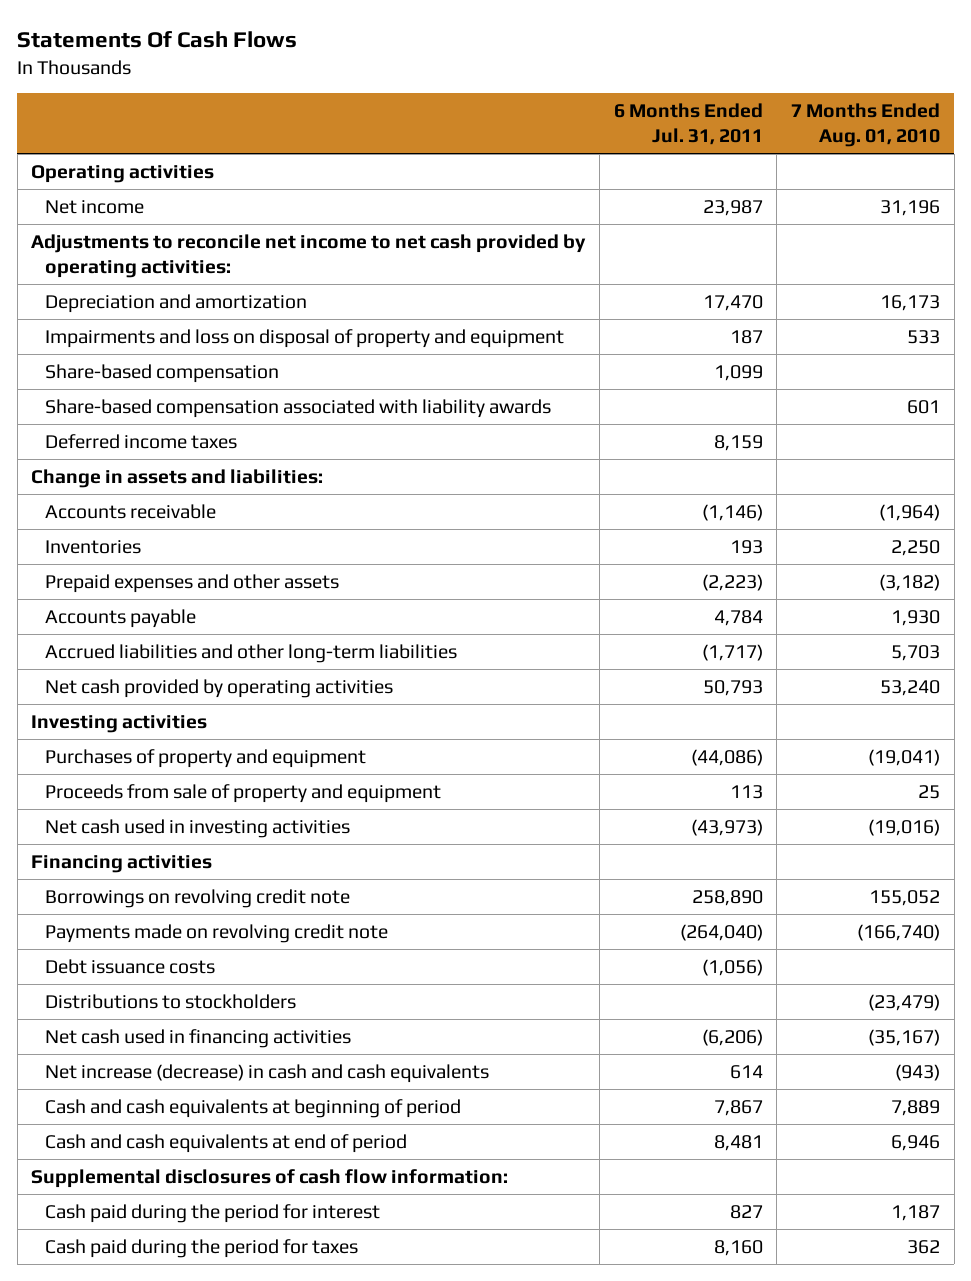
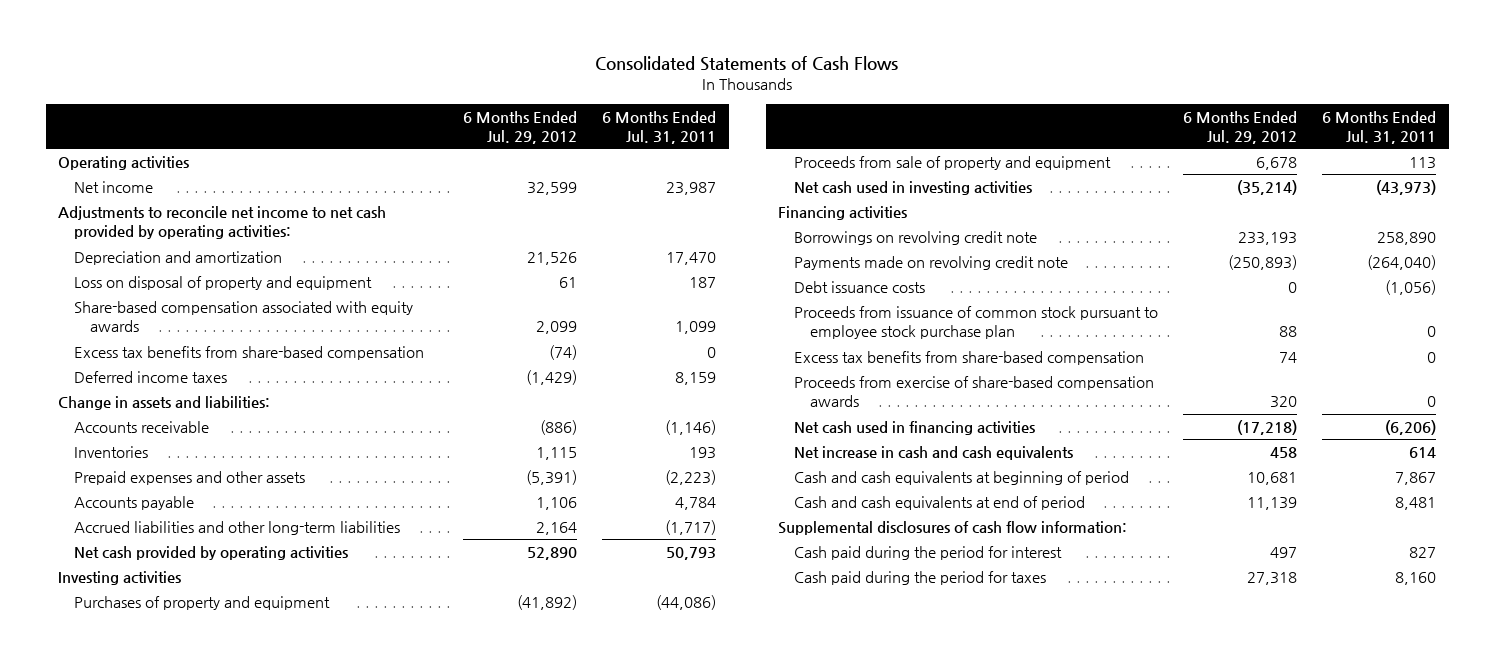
[17,31,298,49] Statements Of Cash Flows -> [595,55,899,71] Consolidated Statements of Cash Flows
[790,103,940,148] 7 Months Ended Aug. 01, 2010 -> none
none -> [463,110,578,144] 6 Months Ended Jul. 29, 2012
[45,398,552,418] Share-based compensation associated with liability awards -> none
[45,328,565,348] Impairments and loss on disposal of property and equipment -> [74,275,373,290] Loss on disposal of property and equipment
[45,363,280,383] Share-based compensation -> [74,300,414,333] Share-based compensation associated with equity awards
none -> [74,345,425,360] Excess tax benefits from share-based compensation
[45,993,297,1009] Distributions to stockholders -> none
none -> [794,305,1159,340] Proceeds from issuance of common stock pursuant to employee stock purchase plan
none -> [794,350,1145,365] Excess tax benefits from share-based compensation
none -> [794,375,1155,408] Proceeds from exercise of share-based compensation awards
[45,1063,490,1083] Net increase (decrease) in cash and cash equivalents -> [794,445,1074,460] Net increase in cash and cash equivalents

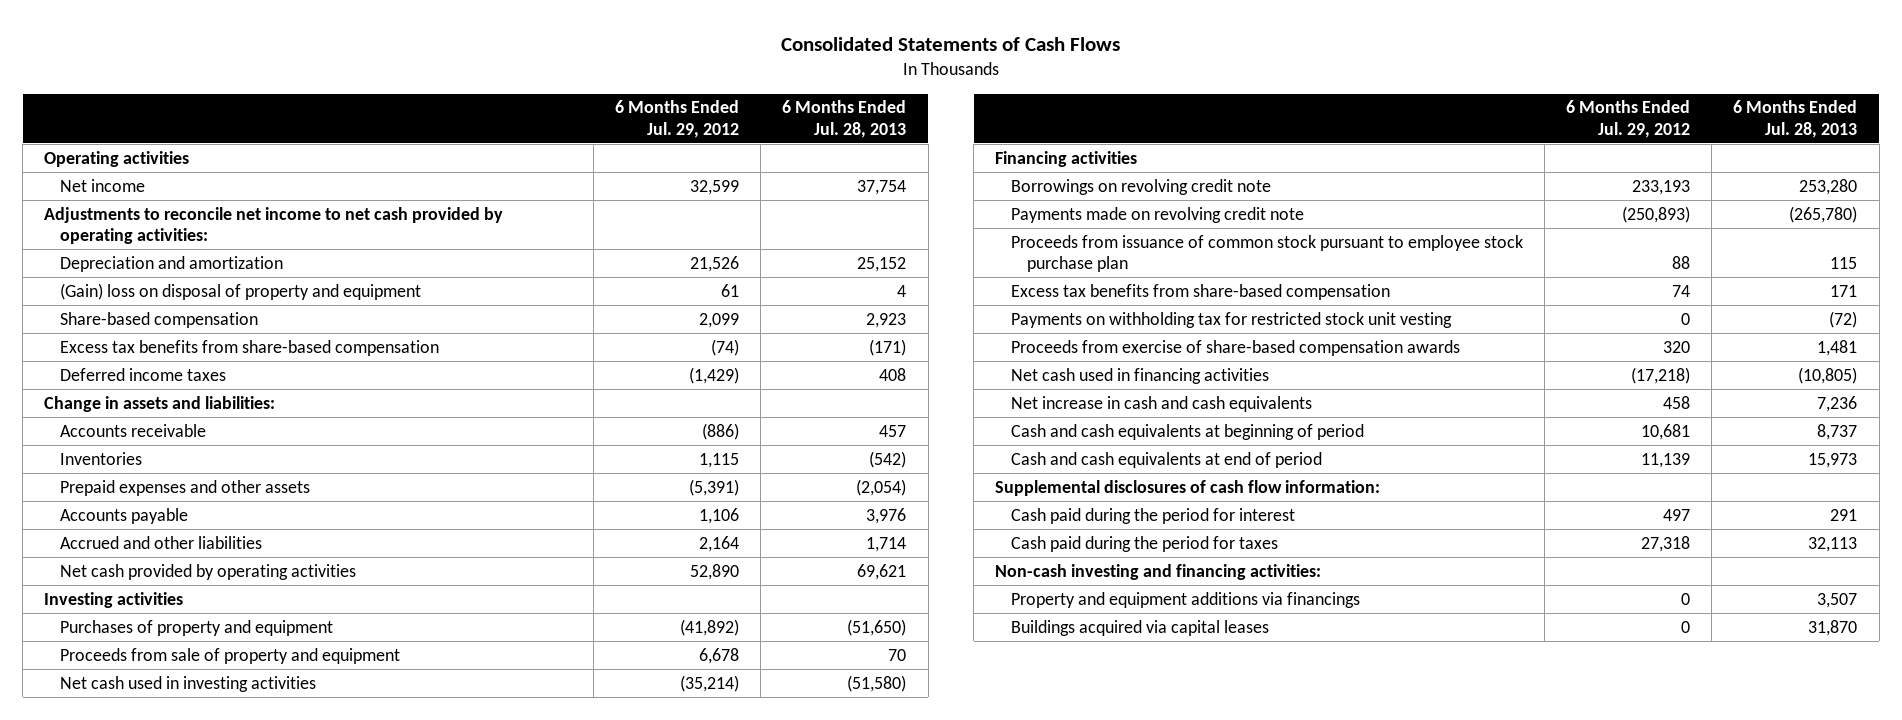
[602,110,717,144] 6 Months Ended Jul. 31, 2011 -> none
none -> [782,100,907,138] 6 Months Ended Jul. 28, 2013
[74,275,373,290] Loss on disposal of property and equipment -> [60,282,422,300] (Gain) loss on disposal of property and equipment
[74,300,414,333] Share-based compensation associated with equity awards -> [60,311,259,328] Share-based compensation
[74,520,401,535] Accrued liabilities and other long-term liabilities -> [60,535,263,549] Accrued and other liabilities
[794,280,926,293] Debt issuance costs -> none
none -> [1011,311,1453,328] Payments on withholding tax for restricted stock unit vesting
none -> [995,563,1322,580] Non-cash investing and financing activities:
none -> [1011,591,1361,608] Property and equipment additions via financings
none -> [1011,619,1270,636] Buildings acquired via capital leases

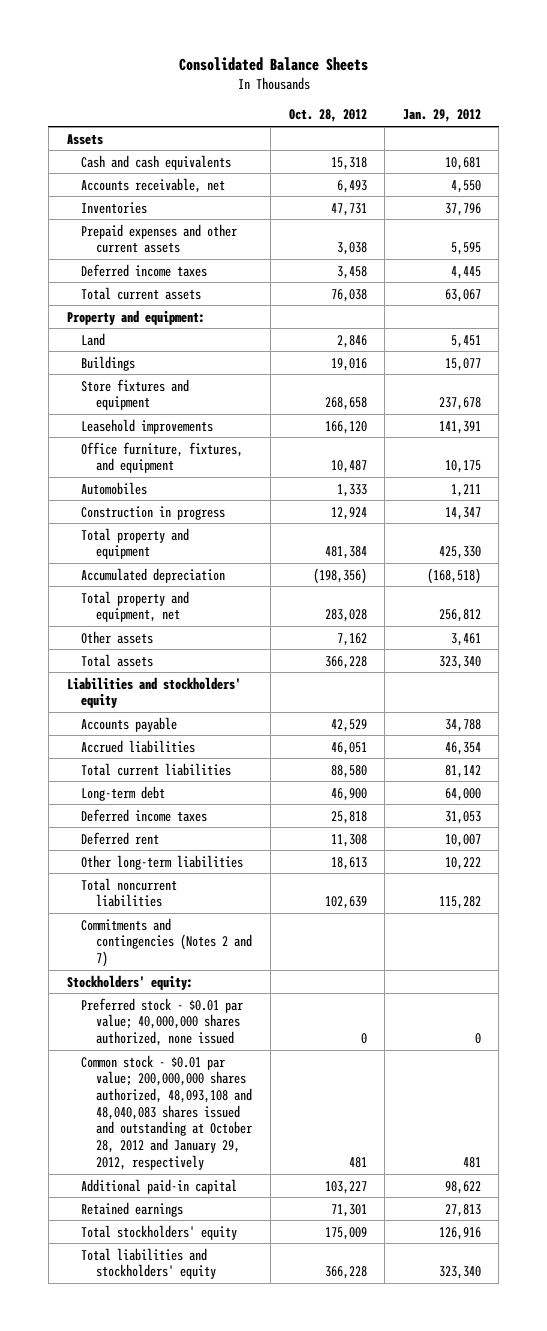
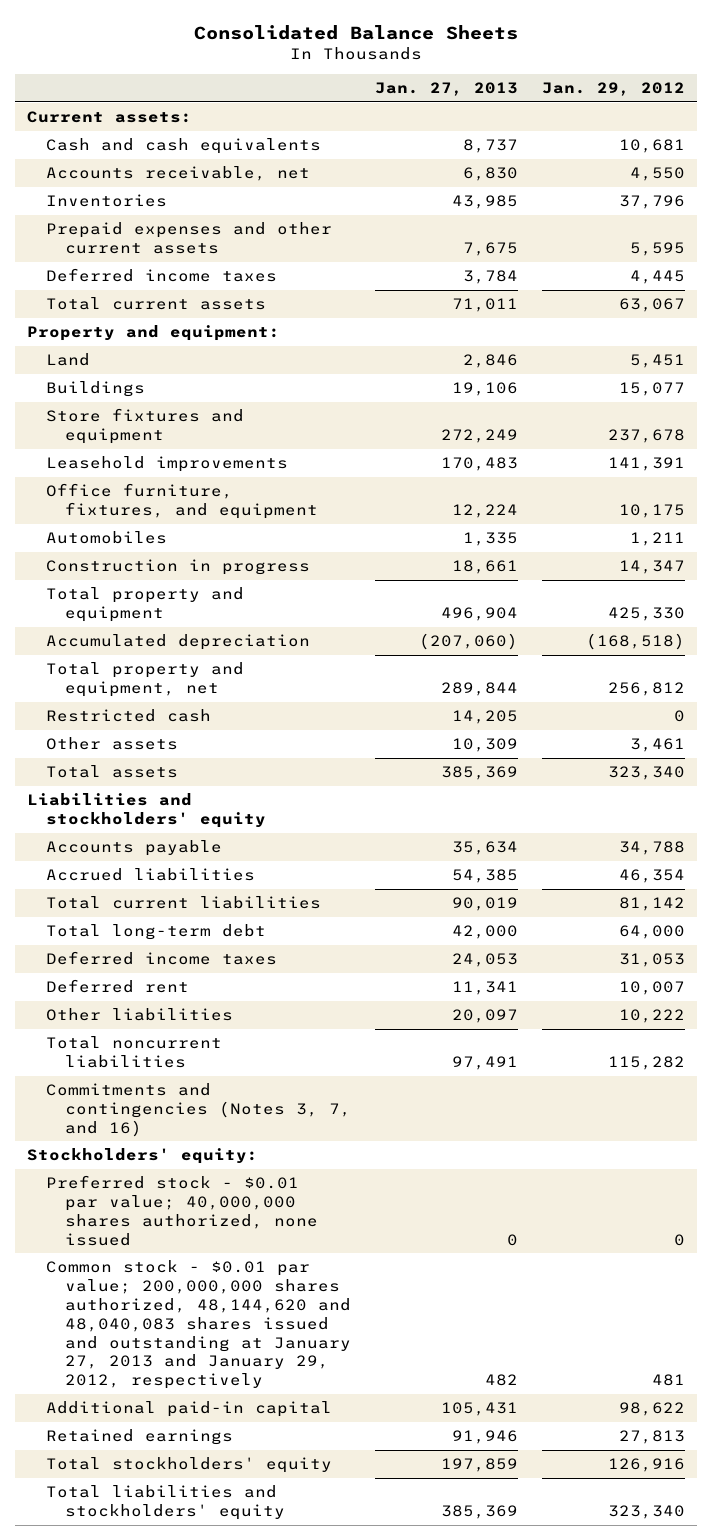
[288,109,367,123] Oct. 28, 2012 -> none
none -> [374,82,518,97] Jan. 27, 2013
[66,133,103,145] Assets -> [27,111,193,124] Current assets:
none -> [45,709,211,723] Restricted cash
[81,785,166,801] Long-term debt -> [45,924,266,941] Total long-term debt
[81,854,244,870] Other long-term liabilities -> [45,1008,233,1022] Other liabilities
[81,917,253,967] Commitments and contingencies (Notes 2 and 7) -> [45,1083,351,1137] Commitments and contingencies (Notes 3, 7, and 16)
[81,1054,253,1170] Common stock - $0.01 par value; 200,000,000 shares authorized, 48,093,108 and 48,040,083 shares issued and outstanding at October 28, 2012 and January 29, 2012, respectively -> [45,1260,351,1390] Common stock - $0.01 par value; 200,000,000 shares authorized, 48,144,620 and 48,040,083 shares issued and outstanding at January 27, 2013 and January 29, 2012, respectively

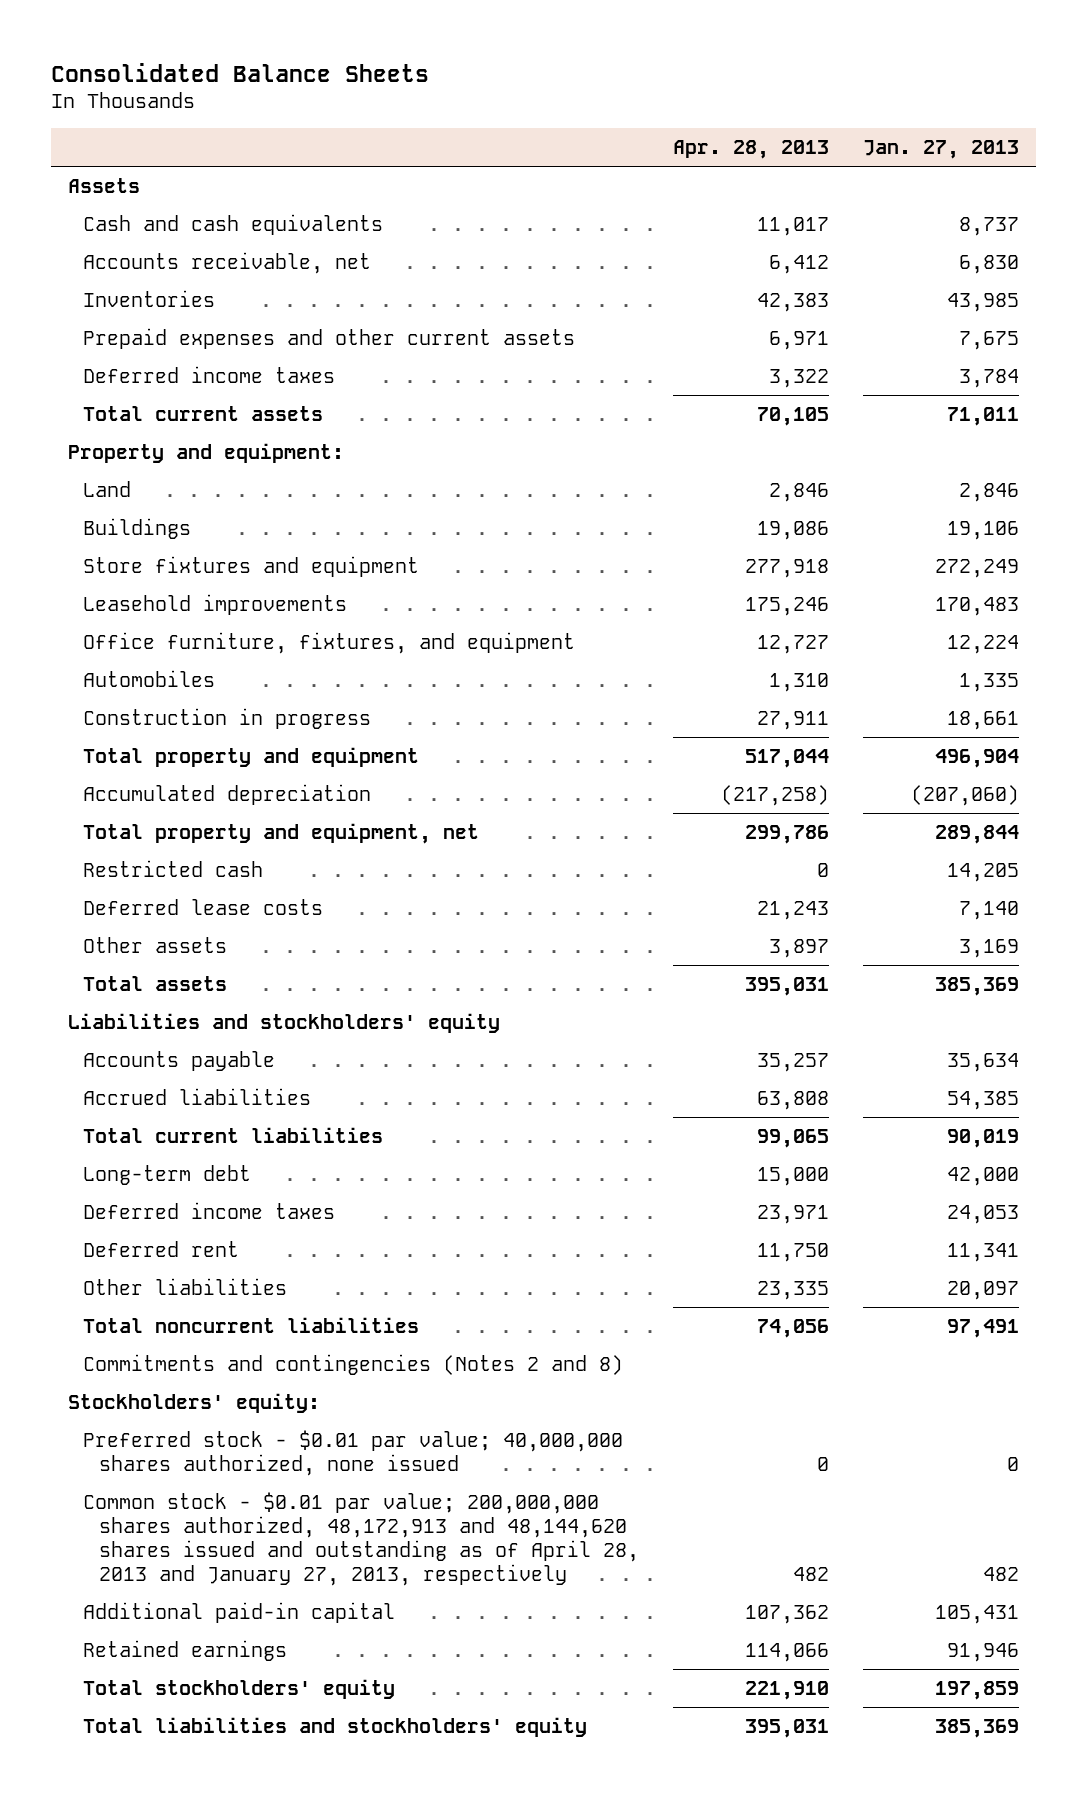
[542,82,686,97] Jan. 29, 2012 -> none
none -> [672,140,829,160] Apr. 28, 2013
[27,111,193,124] Current assets: -> [67,178,140,194] Assets
none -> [83,899,324,916] Deferred lease costs
[451,738,518,753] 10,309 -> [958,939,1019,959] 3,169
[45,924,266,941] Total long-term debt -> [83,1165,252,1186] Long-term debt
[45,1083,351,1137] Commitments and contingencies (Notes 3, 7, and 16) -> [83,1354,624,1376] Commitments and contingencies (Notes 2 and 8)
[45,1260,351,1390] Common stock - $0.01 par value; 200,000,000 shares authorized, 48,144,620 and 48,040,083 shares issued and outstanding at January 27, 2013 and January 29, 2012, respectively -> [83,1492,639,1587] Common stock - $0.01 par value; 200,000,000 shares authorized, 48,172,913 and 48,144,620 shares issued and outstanding as of April 28, 2013 and January 27, 2013, respectively

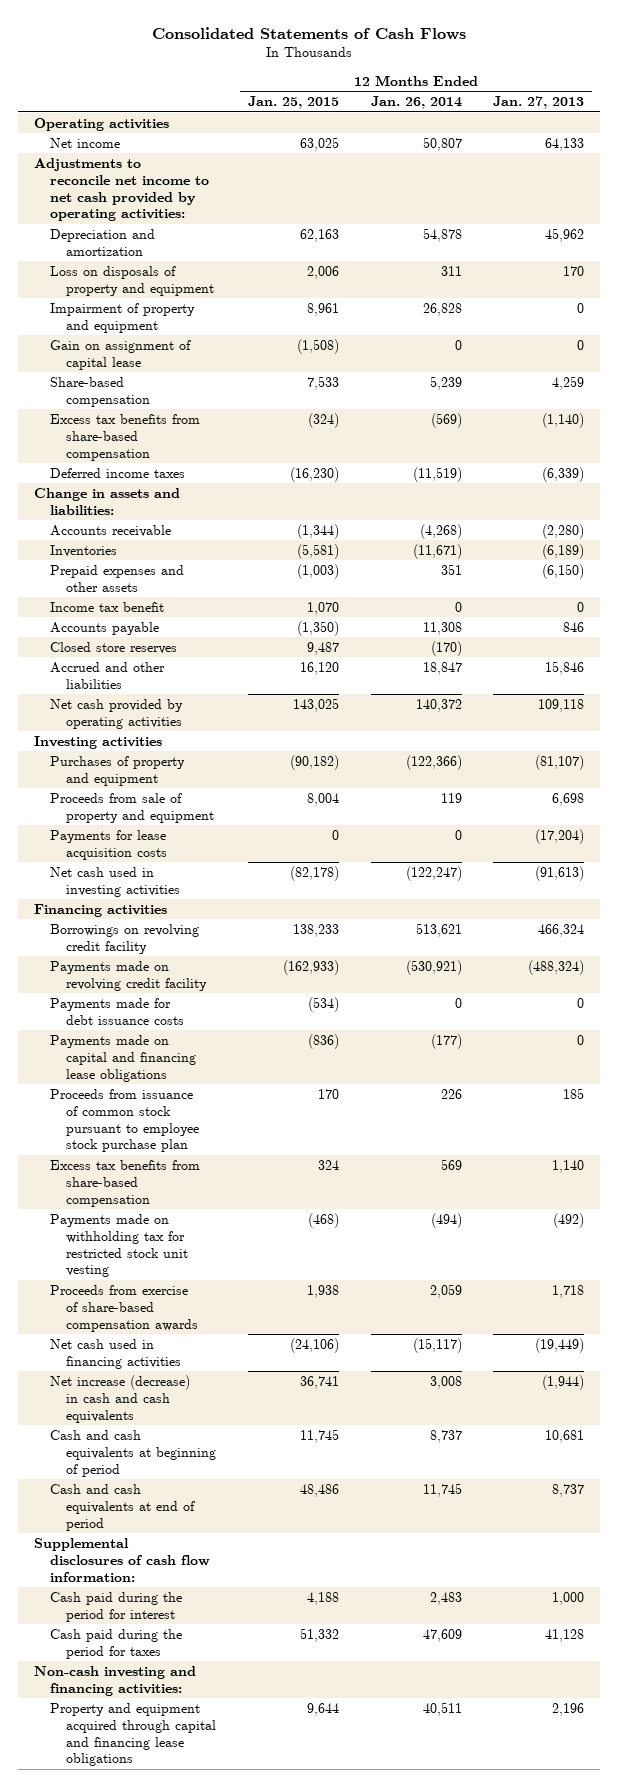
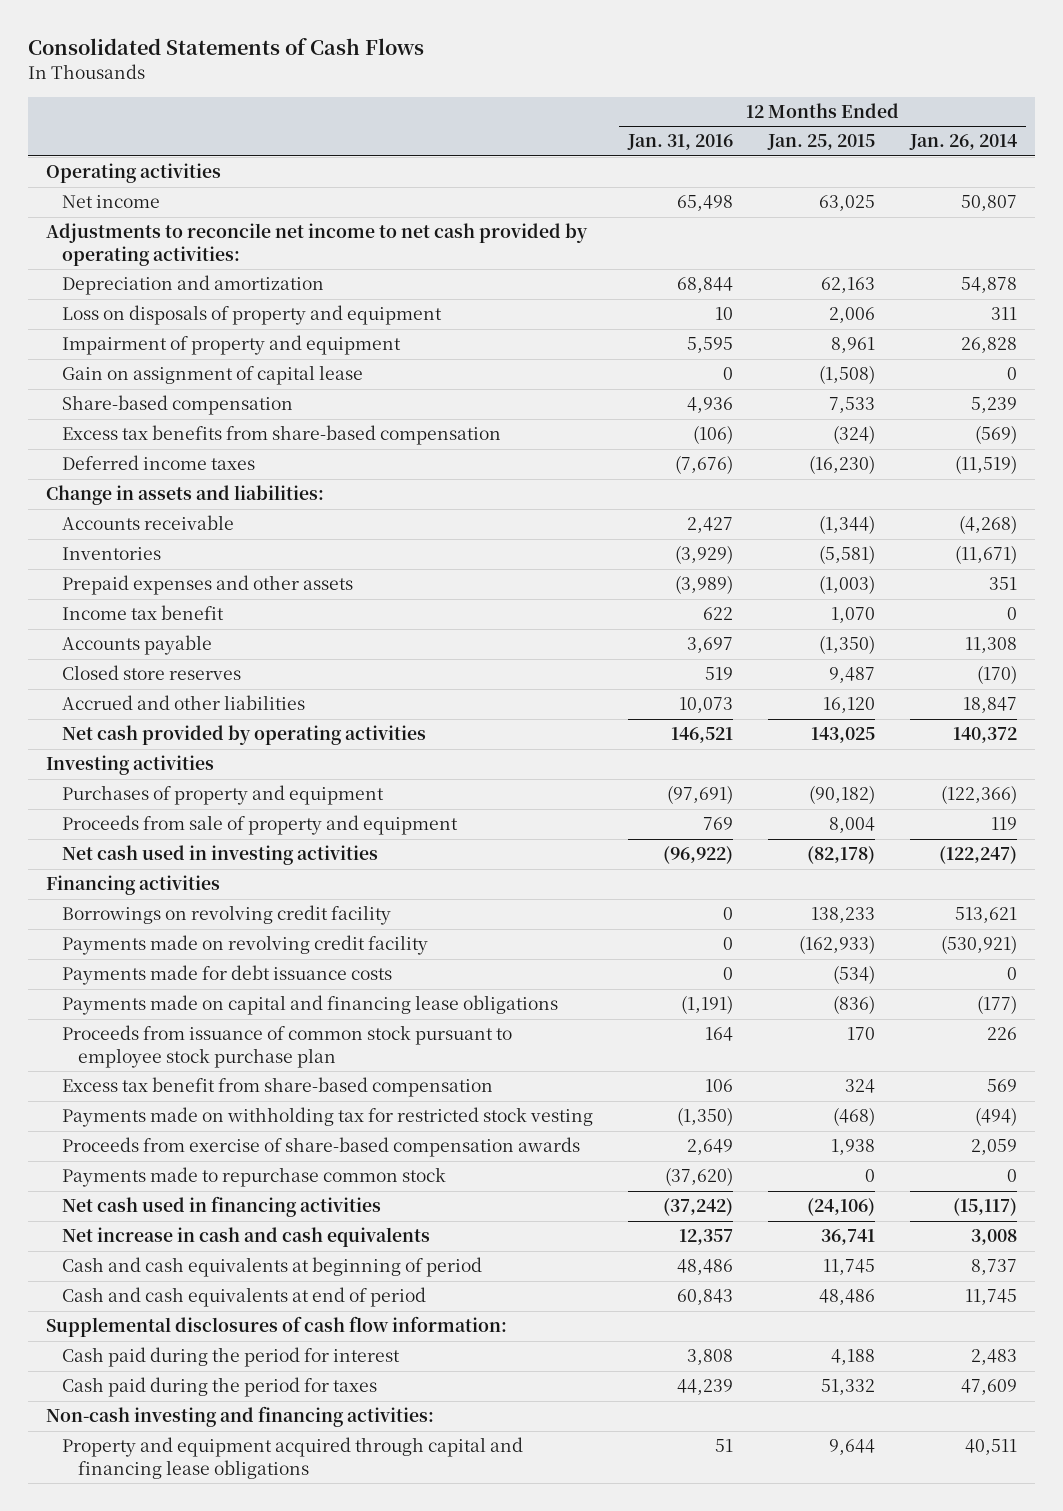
[493,96,585,110] Jan. 27, 2013 -> none
none -> [626,134,733,151] Jan. 31, 2016
[49,829,168,860] Payments for lease acquisition costs -> none
[49,1159,200,1207] Excess tax benefits from share-based compensation -> [61,1077,493,1098] Excess tax benefit from share-based compensation
[49,1213,189,1278] Payments made on withholding tax for restricted stock unit vesting -> [61,1107,593,1128] Payments made on withholding tax for restricted stock vesting
none -> [61,1167,446,1188] Payments made to repurchase common stock
[49,1374,190,1423] Net increase (decrease) in cash and cash equivalents -> [61,1227,430,1248] Net increase in cash and cash equivalents

